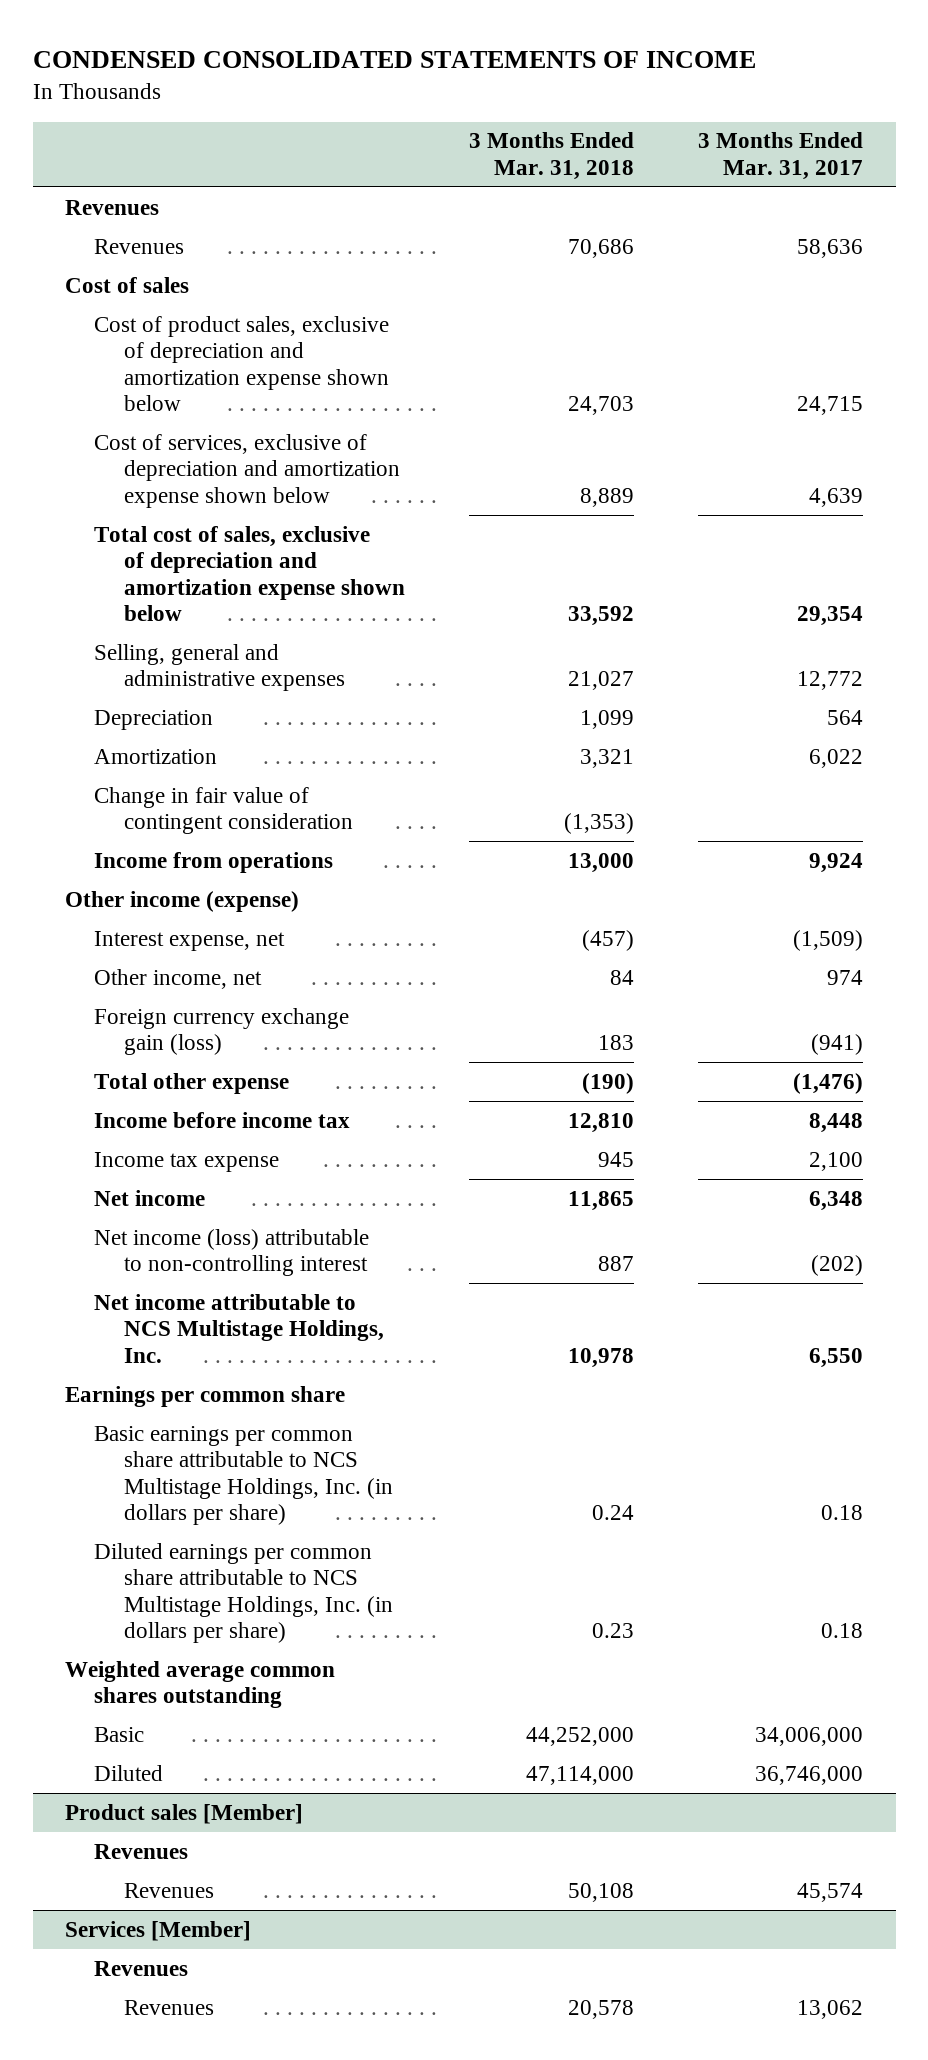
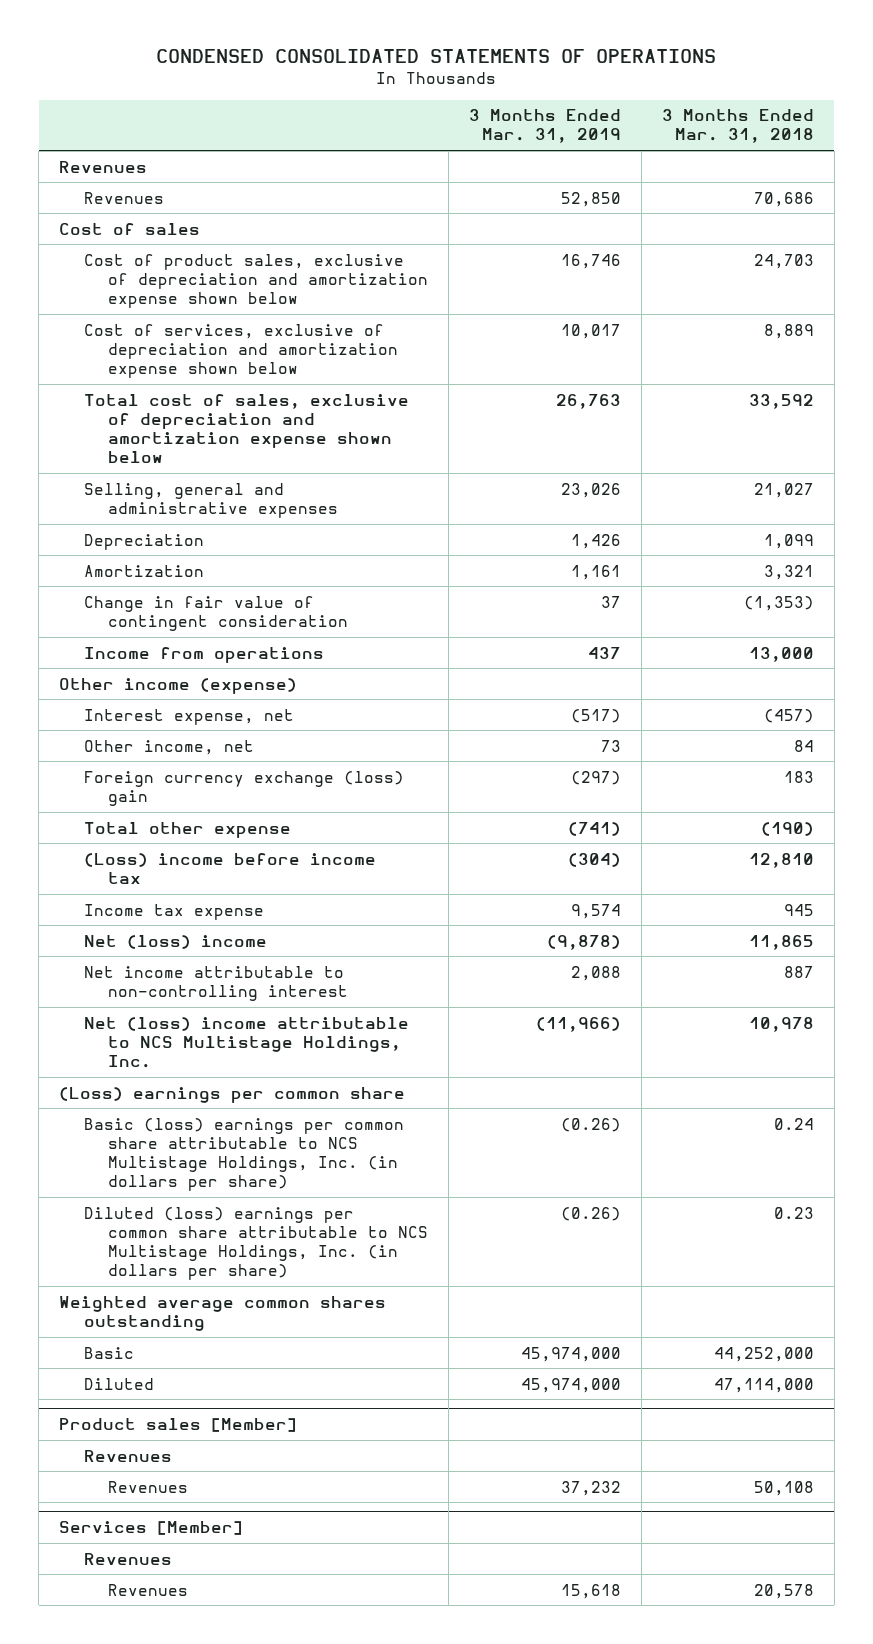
[32,51,756,69] CONDENSED CONSOLIDATED STATEMENTS OF INCOME -> [156,48,717,63] CONDENSED CONSOLIDATED STATEMENTS OF OPERATIONS
[698,132,864,180] 3 Months Ended Mar. 31, 2017 -> none
none -> [468,109,621,144] 3 Months Ended Mar. 31, 2019
[94,1007,350,1056] Foreign currency exchange gain (loss) -> [83,770,404,806] Foreign currency exchange (loss) gain
[94,1111,351,1128] Income before income tax -> [83,852,376,884] (Loss) income before income tax
[94,1189,206,1206] Net income -> [83,934,267,949] Net (loss) income
[94,1228,370,1277] Net income (loss) attributable to non-controlling interest -> [83,965,349,1001] Net income attributable to non-controlling interest
[94,1293,384,1363] Net income attributable to NCS Multistage Holdings, Inc. -> [83,1016,409,1069] Net (loss) income attributable to NCS Multistage Holdings, Inc.
[64,1385,345,1407] Earnings per common share -> [59,1086,406,1103] (Loss) earnings per common share
[94,1425,393,1526] Basic earnings per common share attributable to NCS Multistage Holdings, Inc. (in dollars per share) -> [83,1117,404,1192] Basic (loss) earnings per common share attributable to NCS Multistage Holdings, Inc. (in dollars per share)
[94,1542,393,1644] Diluted earnings per common share attributable to NCS Multistage Holdings, Inc. (in dollars per share) -> [83,1206,429,1281] Diluted (loss) earnings per common share attributable to NCS Multistage Holdings, Inc. (in dollars per share)

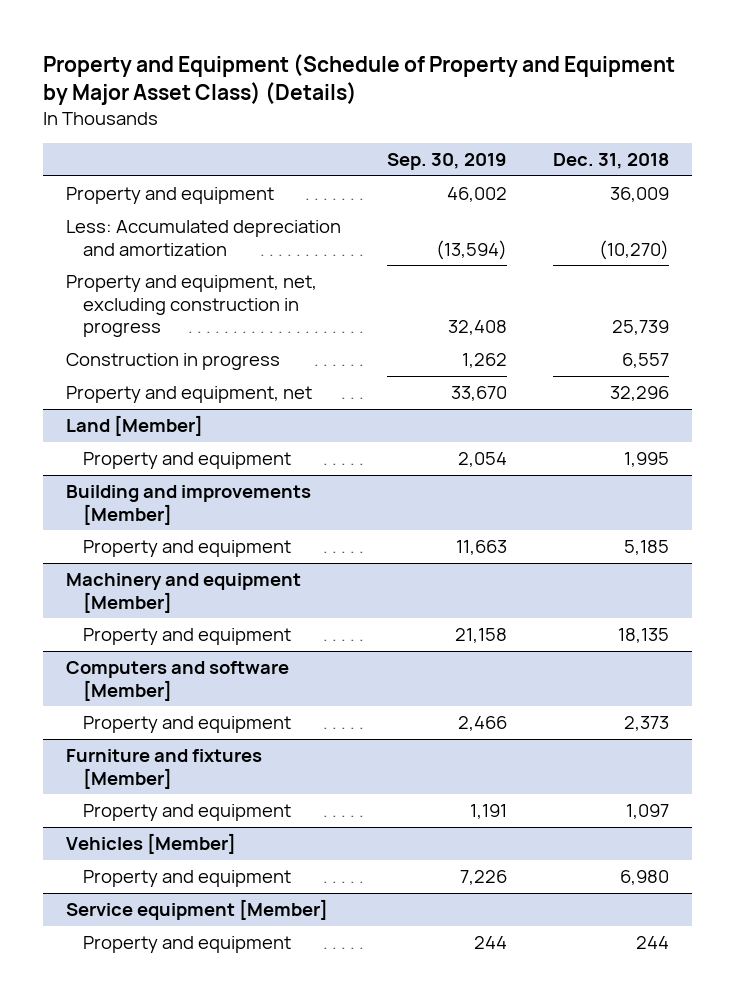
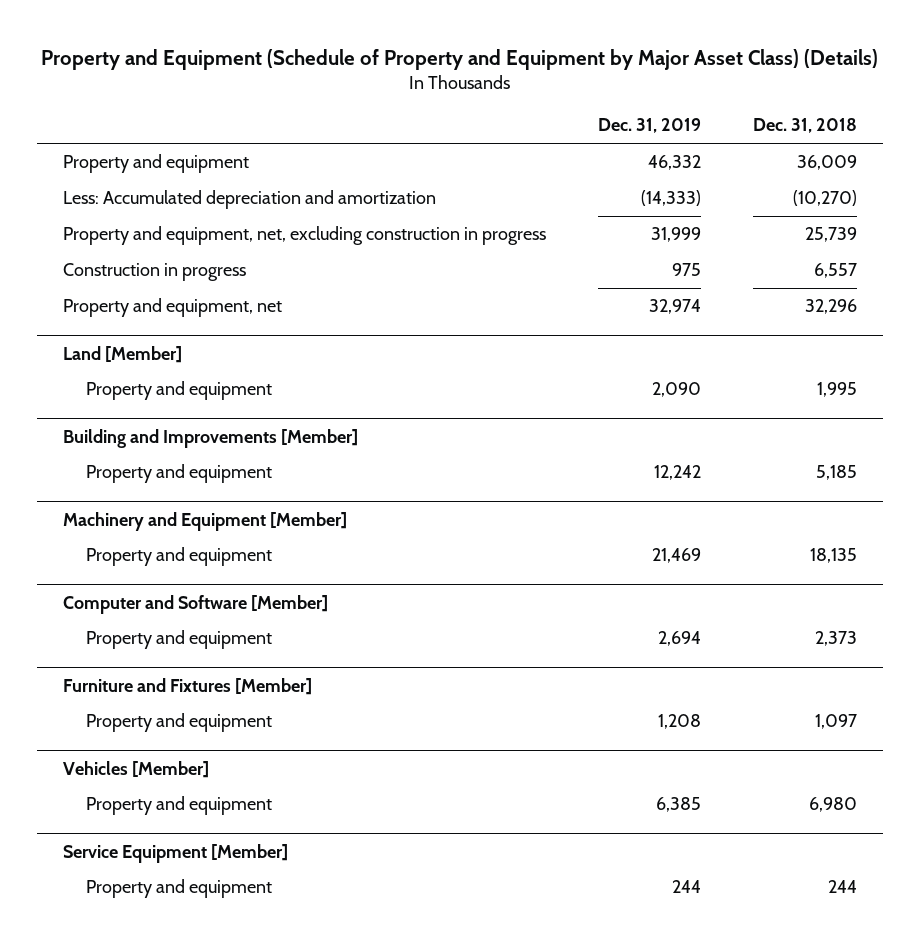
[387,153,508,171] Sep. 30, 2019 -> none
none -> [598,118,702,134] Dec. 31, 2019
[65,485,311,525] Building and improvements [Member] -> [63,428,359,448] Building and Improvements [Member]
[65,573,301,613] Machinery and equipment [Member] -> [63,511,348,531] Machinery and Equipment [Member]
[65,661,289,701] Computers and software [Member] -> [63,594,329,614] Computer and Software [Member]
[65,749,262,789] Furniture and fixtures [Member] -> [63,677,313,695] Furniture and Fixtures [Member]
[65,899,328,921] Service equipment [Member] -> [63,843,289,863] Service Equipment [Member]

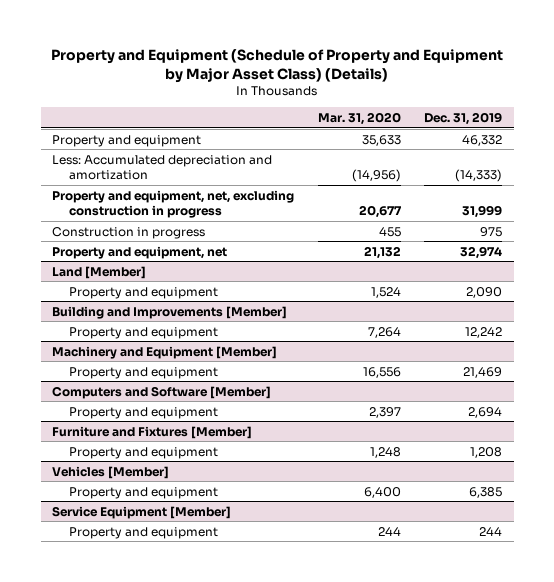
[753,118,858,134] Dec. 31, 2018 -> none
none -> [317,112,401,126] Mar. 31, 2020
[63,594,329,614] Computer and Software [Member] -> [52,385,272,399] Computers and Software [Member]

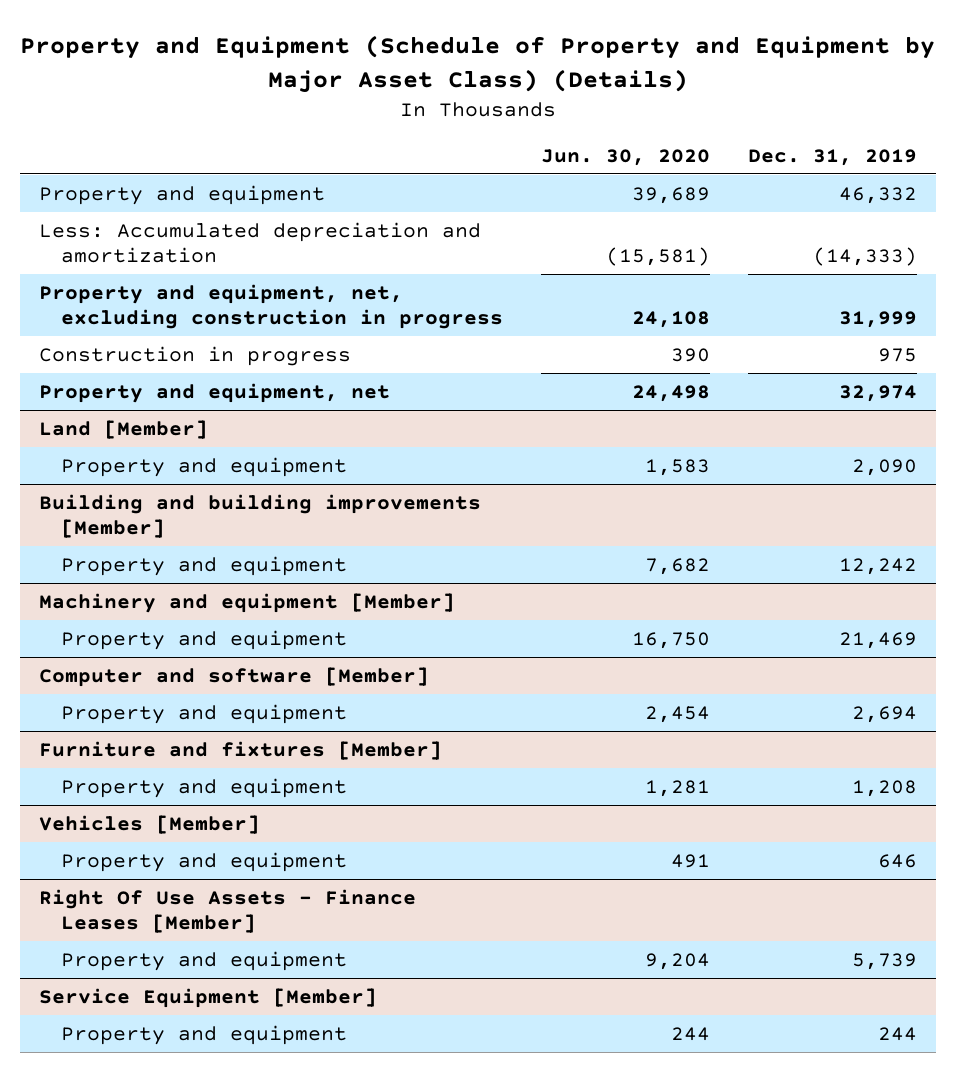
[317,112,401,126] Mar. 31, 2020 -> none
none -> [541,148,711,166] Jun. 30, 2020
[52,305,288,319] Building and Improvements [Member] -> [38,493,481,539] Building and building improvements [Member]
[52,345,278,359] Machinery and Equipment [Member] -> [38,592,455,613] Machinery and equipment [Member]
[52,385,272,399] Computers and Software [Member] -> [38,666,429,687] Computer and software [Member]
[52,425,253,439] Furniture and Fixtures [Member] -> [38,740,442,760] Furniture and fixtures [Member]
[468,486,502,498] 6,385 -> [878,853,918,868] 646
none -> [38,888,416,934] Right Of Use Assets - Finance Leases [Member]
none -> [61,950,348,971] Property and equipment

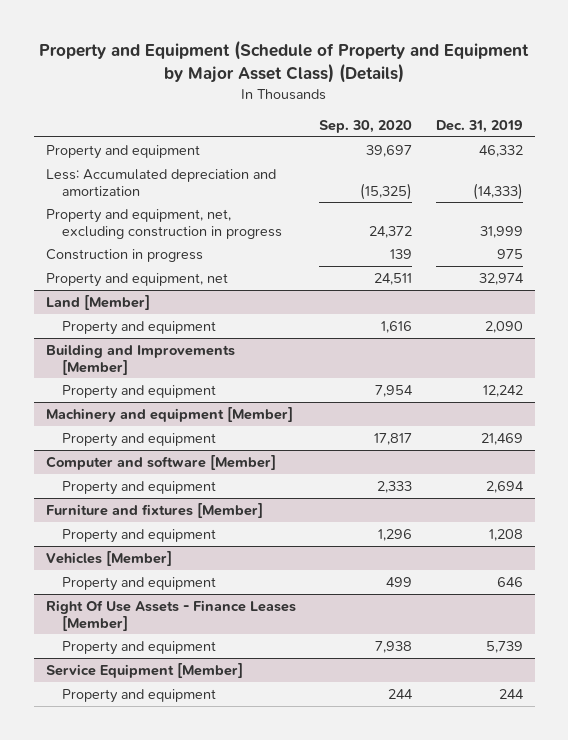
[541,148,711,166] Jun. 30, 2020 -> none
none -> [319,120,413,134] Sep. 30, 2020
[38,493,481,539] Building and building improvements [Member] -> [45,343,235,375] Building and Improvements [Member]

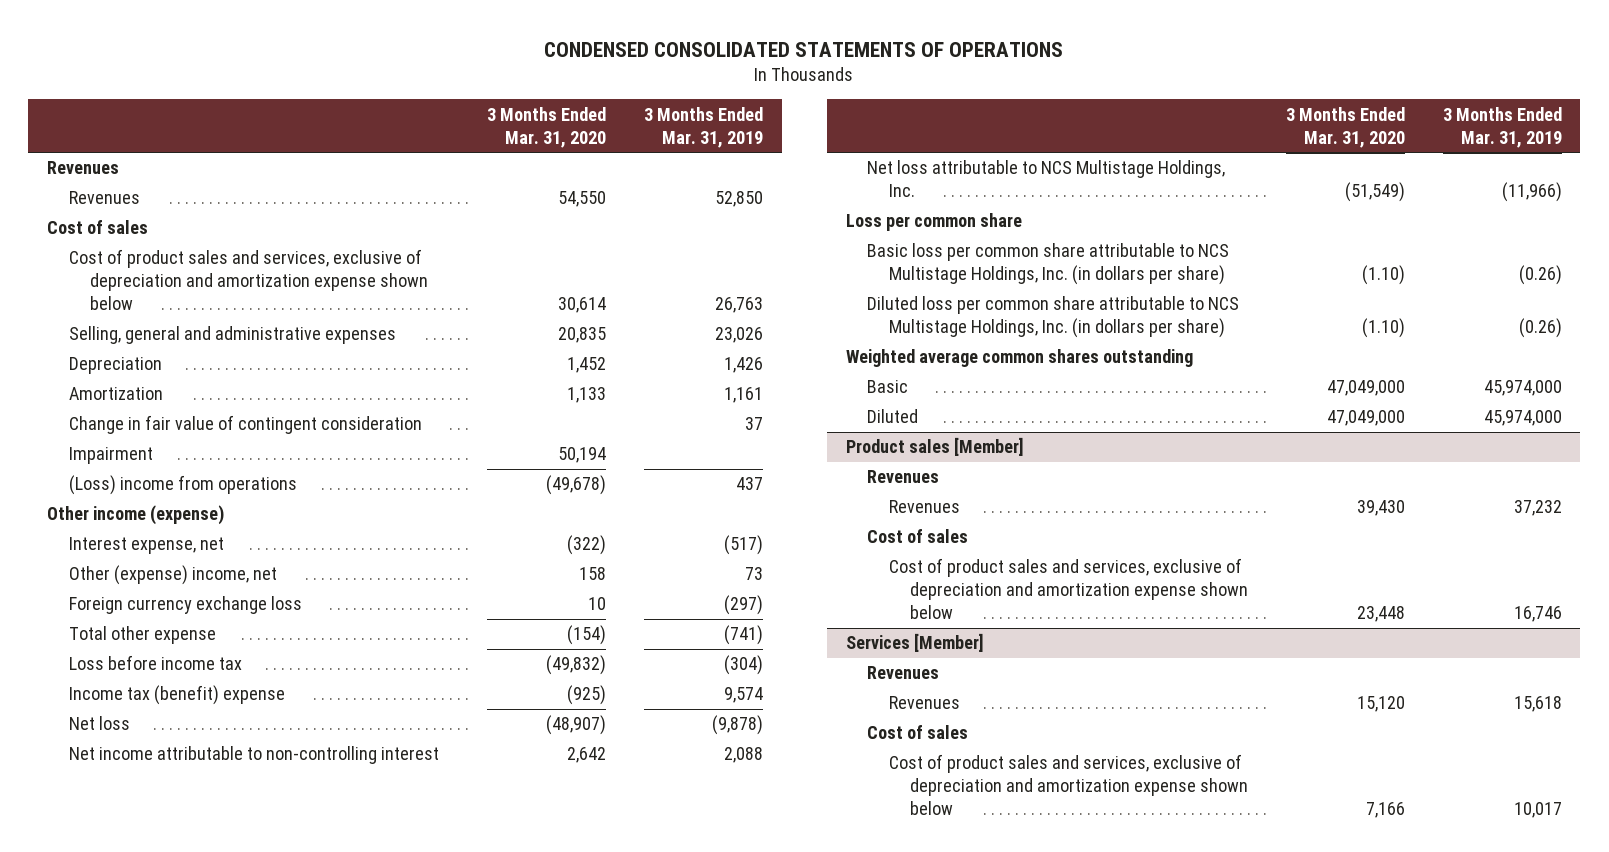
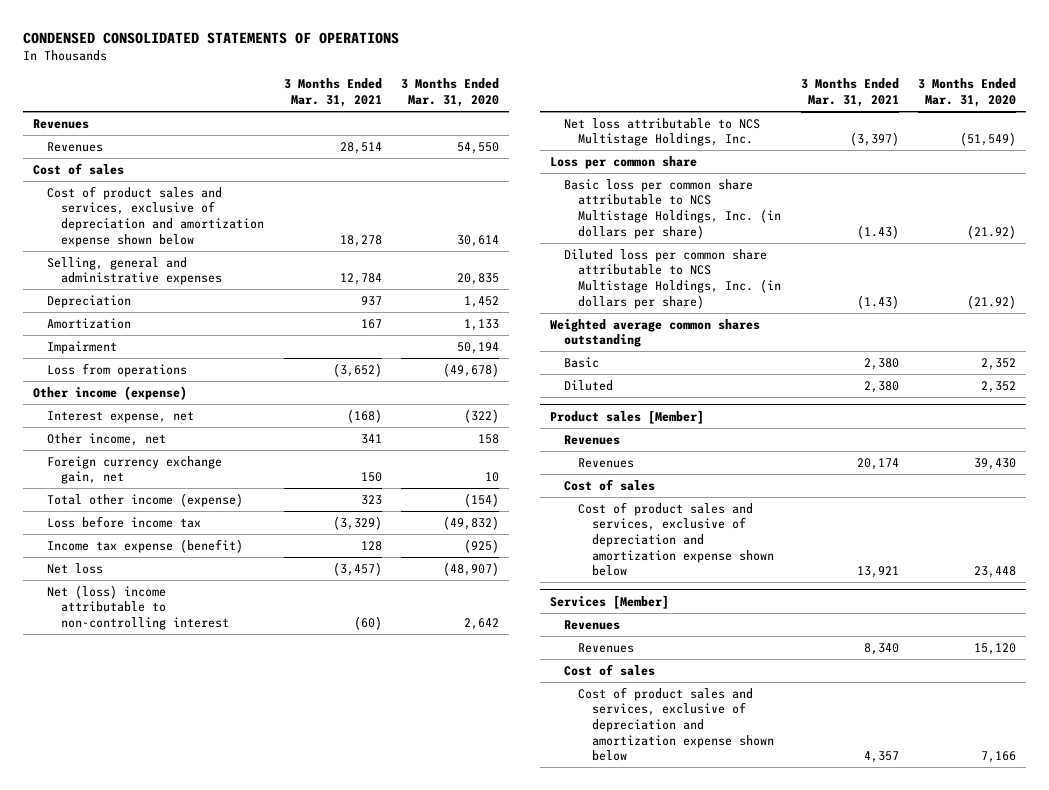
[643,106,763,148] 3 Months Ended Mar. 31, 2019 -> none
none -> [283,78,382,108] 3 Months Ended Mar. 31, 2021
[68,415,422,435] Change in fair value of contingent consideration -> none
[68,475,297,496] (Loss) income from operations -> [47,362,188,377] Loss from operations
[68,565,277,586] Other (expense) income, net -> [47,432,167,446] Other income, net
[68,596,302,615] Foreign currency exchange loss -> [47,455,223,485] Foreign currency exchange gain, net
[68,626,216,645] Total other expense -> [47,492,244,507] Total other income (expense)
[68,685,285,706] Income tax (benefit) expense -> [47,538,244,553] Income tax expense (benefit)
[68,746,439,765] Net income attributable to non-controlling interest -> [47,584,230,631] Net (loss) income attributable to non-controlling interest
[1362,265,1406,286] (1.10) -> [967,224,1017,239] (21.92)
[1362,318,1406,339] (1.10) -> [967,294,1017,309] (21.92)
[1327,380,1406,397] 47,049,000 -> [981,357,1017,370] 2,352
[1327,410,1406,427] 47,049,000 -> [981,380,1017,393] 2,352

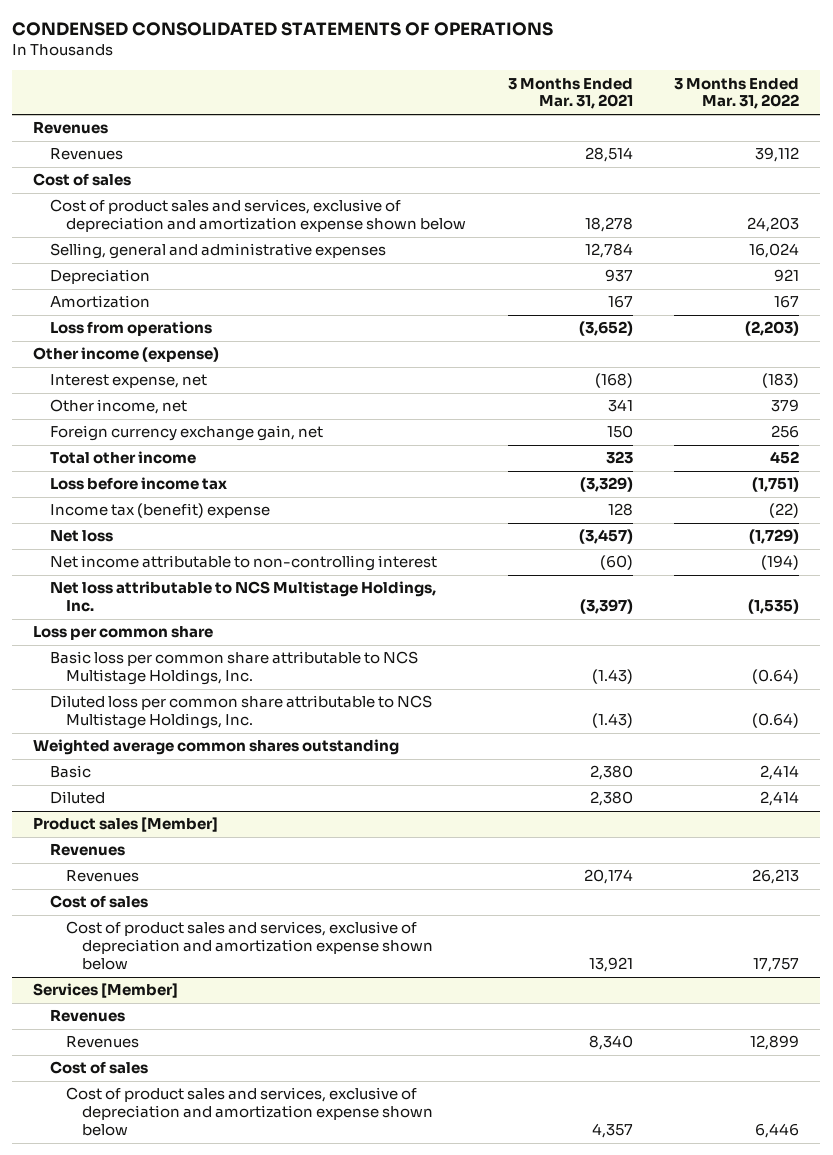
[401,78,500,108] 3 Months Ended Mar. 31, 2020 -> none
none -> [674,77,800,110] 3 Months Ended Mar. 31, 2022
[47,340,118,354] Impairment -> none
[47,492,244,507] Total other income (expense) -> [49,451,196,465] Total other income
[47,538,244,553] Income tax expense (benefit) -> [49,503,270,519] Income tax (benefit) expense
[47,584,230,631] Net (loss) income attributable to non-controlling interest -> [49,555,437,572] Net income attributable to non-controlling interest
[564,178,782,239] Basic loss per common share attributable to NCS Multistage Holdings, Inc. (in dollars per share) -> [49,651,418,686] Basic loss per common share attributable to NCS Multistage Holdings, Inc.
[564,248,782,309] Diluted loss per common share attributable to NCS Multistage Holdings, Inc. (in dollars per share) -> [49,695,432,730] Diluted loss per common share attributable to NCS Multistage Holdings, Inc.

